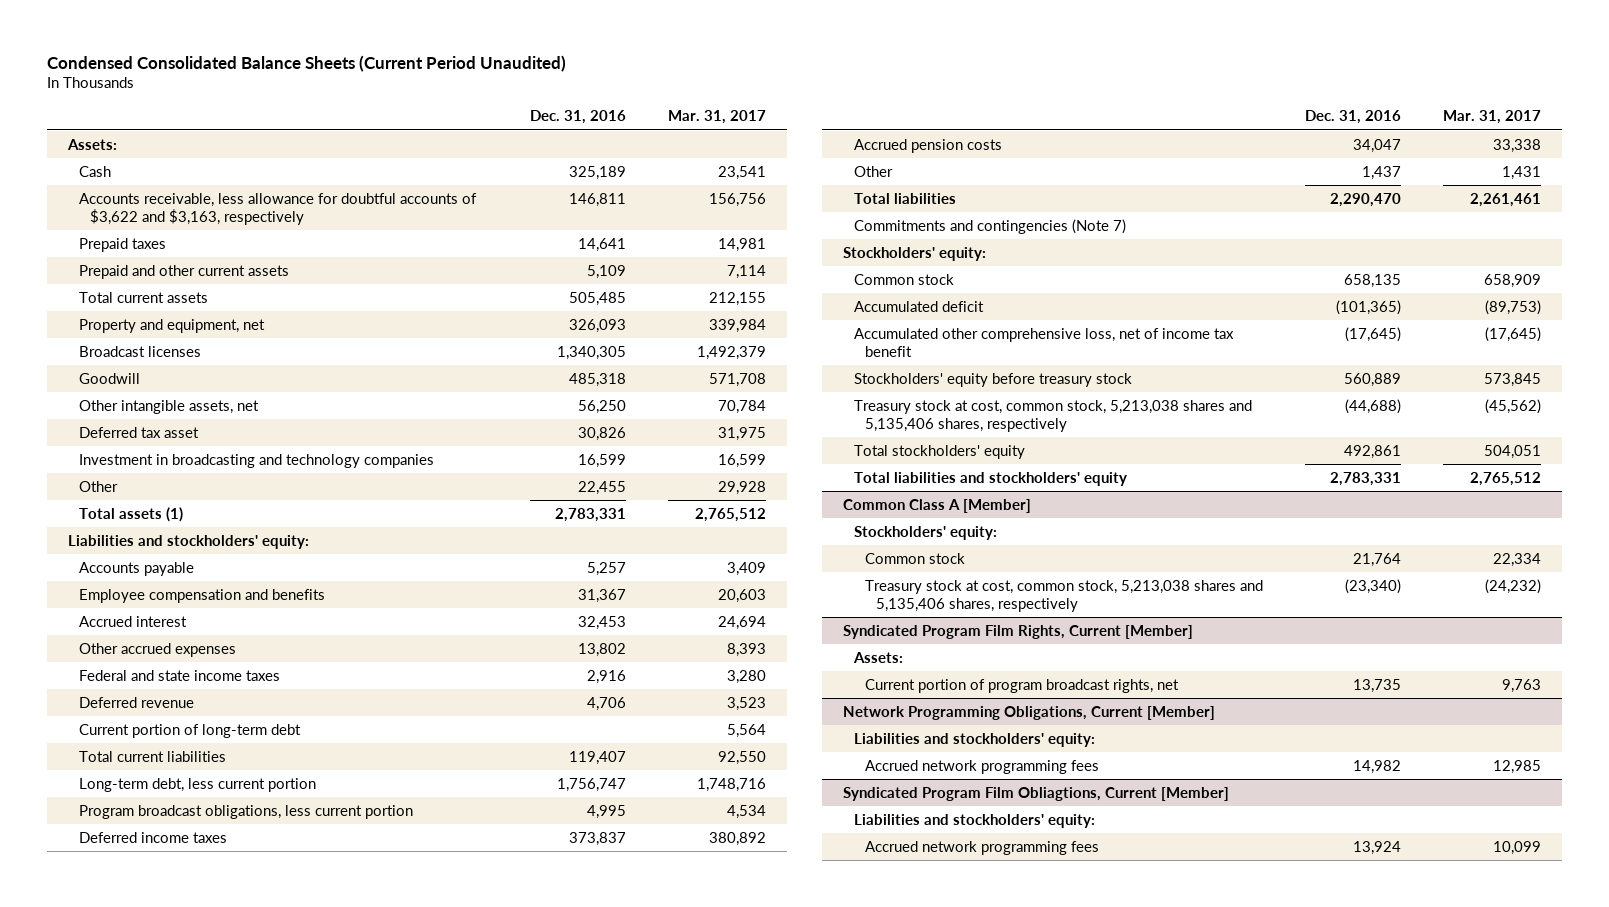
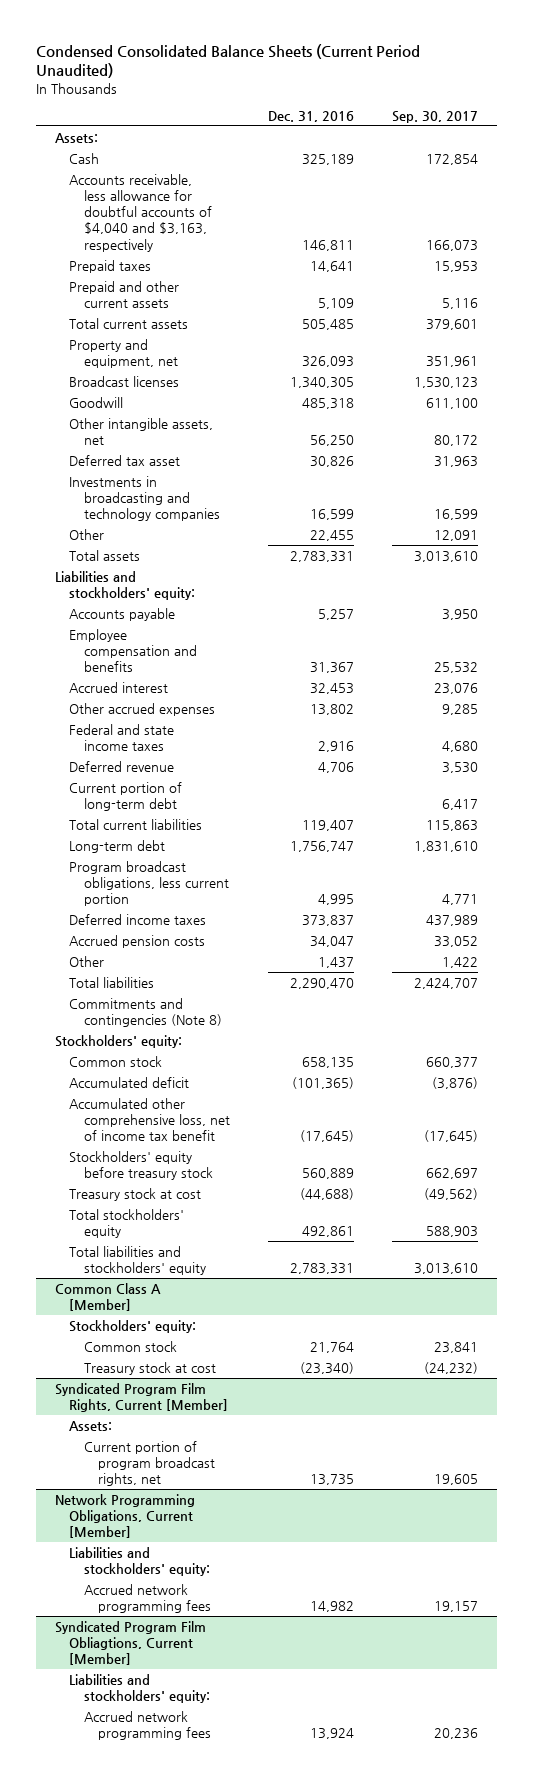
[667,110,766,125] Mar. 31, 2017 -> none
none -> [391,111,478,124] Sep. 30, 2017
[78,192,477,225] Accounts receivable, less allowance for doubtful accounts of $3,622 and $3,163, respectively -> [69,173,212,252] Accounts receivable, less allowance for doubtful accounts of $4,040 and $3,163, respectively
[78,453,434,468] Investment in broadcasting and technology companies -> [69,475,220,522] Investments in broadcasting and technology companies
[78,506,183,522] Total assets (1) -> [69,549,141,561] Total assets
[78,777,316,792] Long-term debt, less current portion -> [69,839,166,853] Long-term debt
[854,218,1127,234] Commitments and contingencies (Note 7) -> [69,997,222,1027] Commitments and contingencies (Note 8)
[854,399,1253,432] Treasury stock at cost, common stock, 5,213,038 shares and 5,135,406 shares, respectively -> [69,1187,202,1201] Treasury stock at cost
[865,579,1264,612] Treasury stock at cost, common stock, 5,213,038 shares and 5,135,406 shares, respectively -> [83,1361,216,1375] Treasury stock at cost

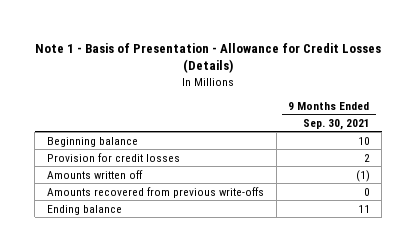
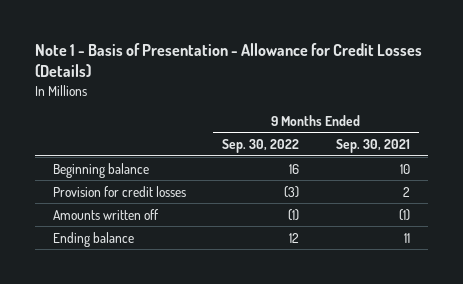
none -> [222,139,300,154] Sep. 30, 2022
[47,186,265,198] Amounts recovered from previous write-offs -> none

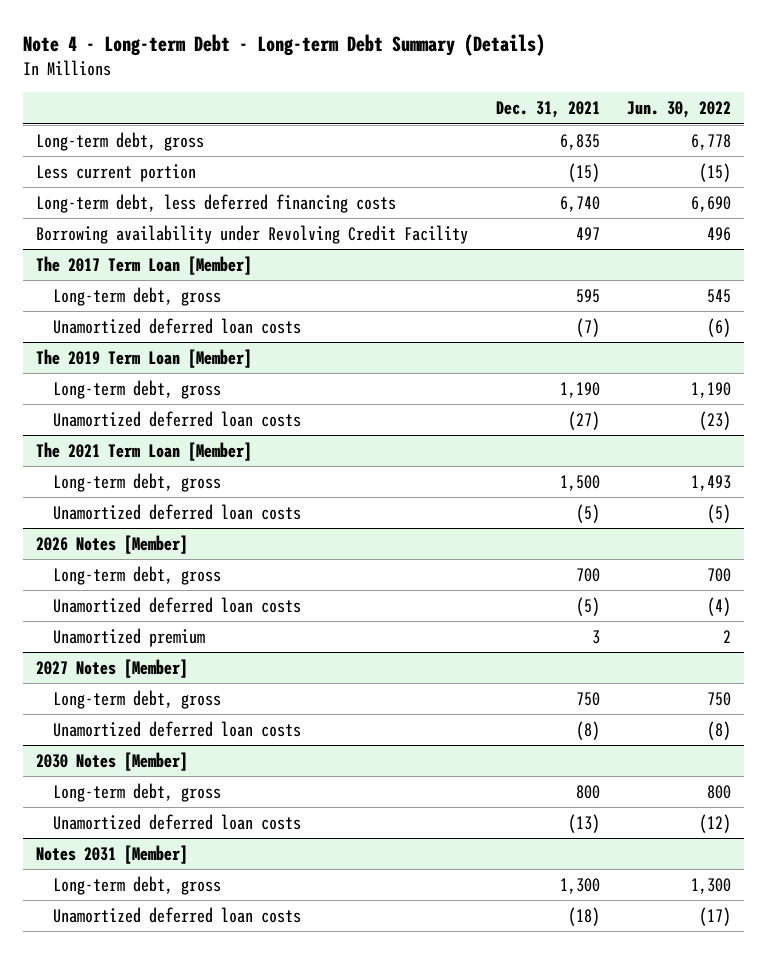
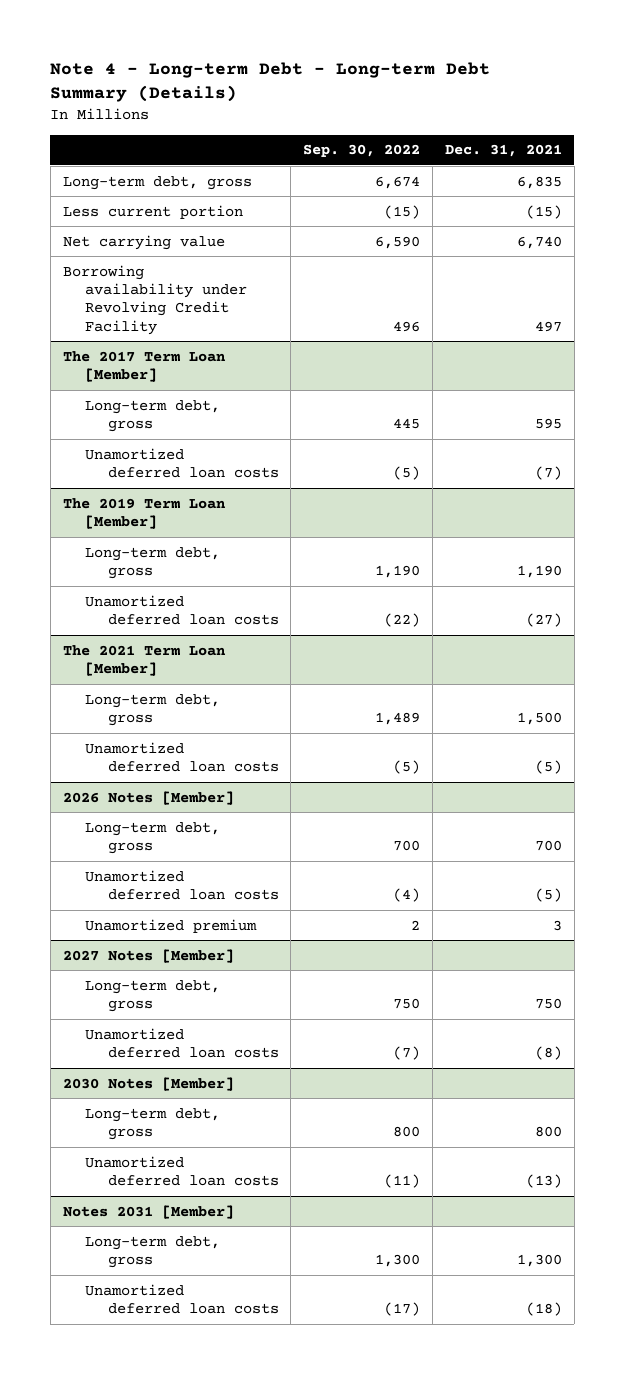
[626,101,731,119] Jun. 30, 2022 -> none
none -> [303,144,421,158] Sep. 30, 2022
[36,193,397,213] Long-term debt, less deferred financing costs -> [62,234,225,250] Net carrying value

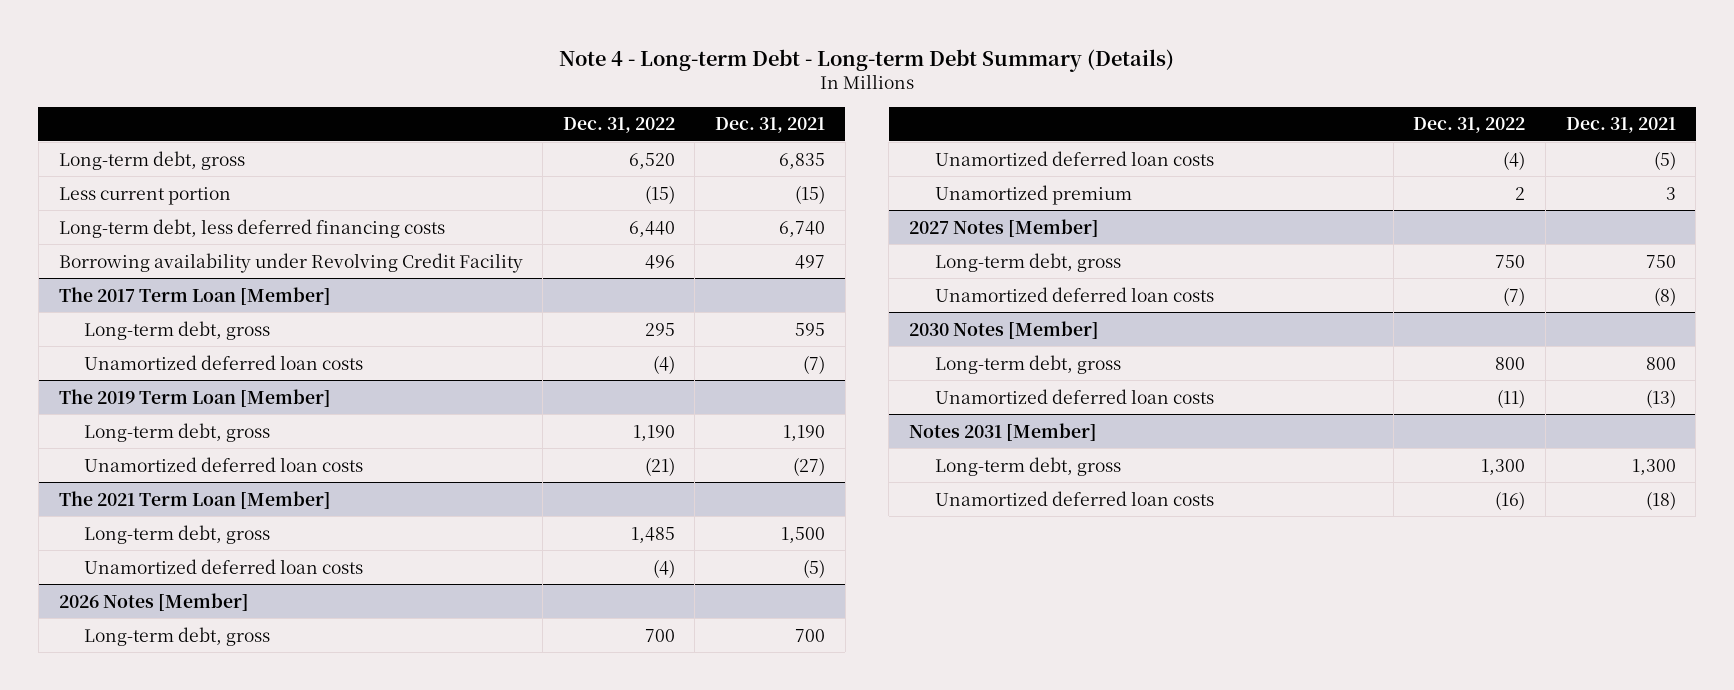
[303,144,421,158] Sep. 30, 2022 -> none
none -> [562,117,675,134] Dec. 31, 2022
[62,234,225,250] Net carrying value -> [58,218,445,238] Long-term debt, less deferred financing costs

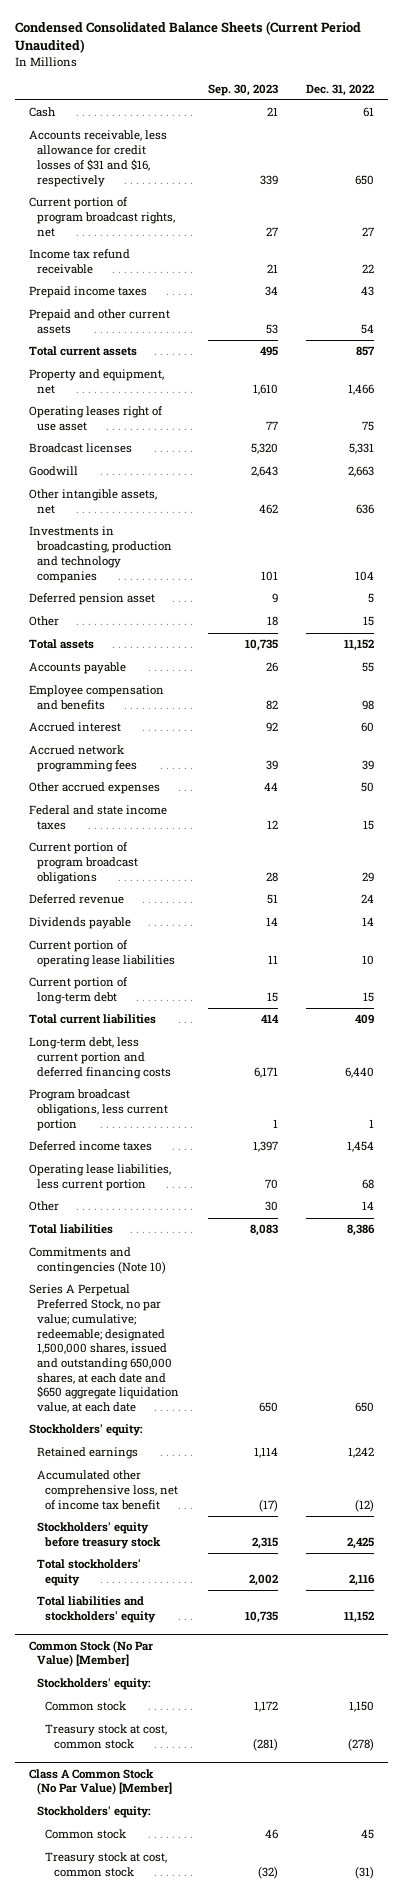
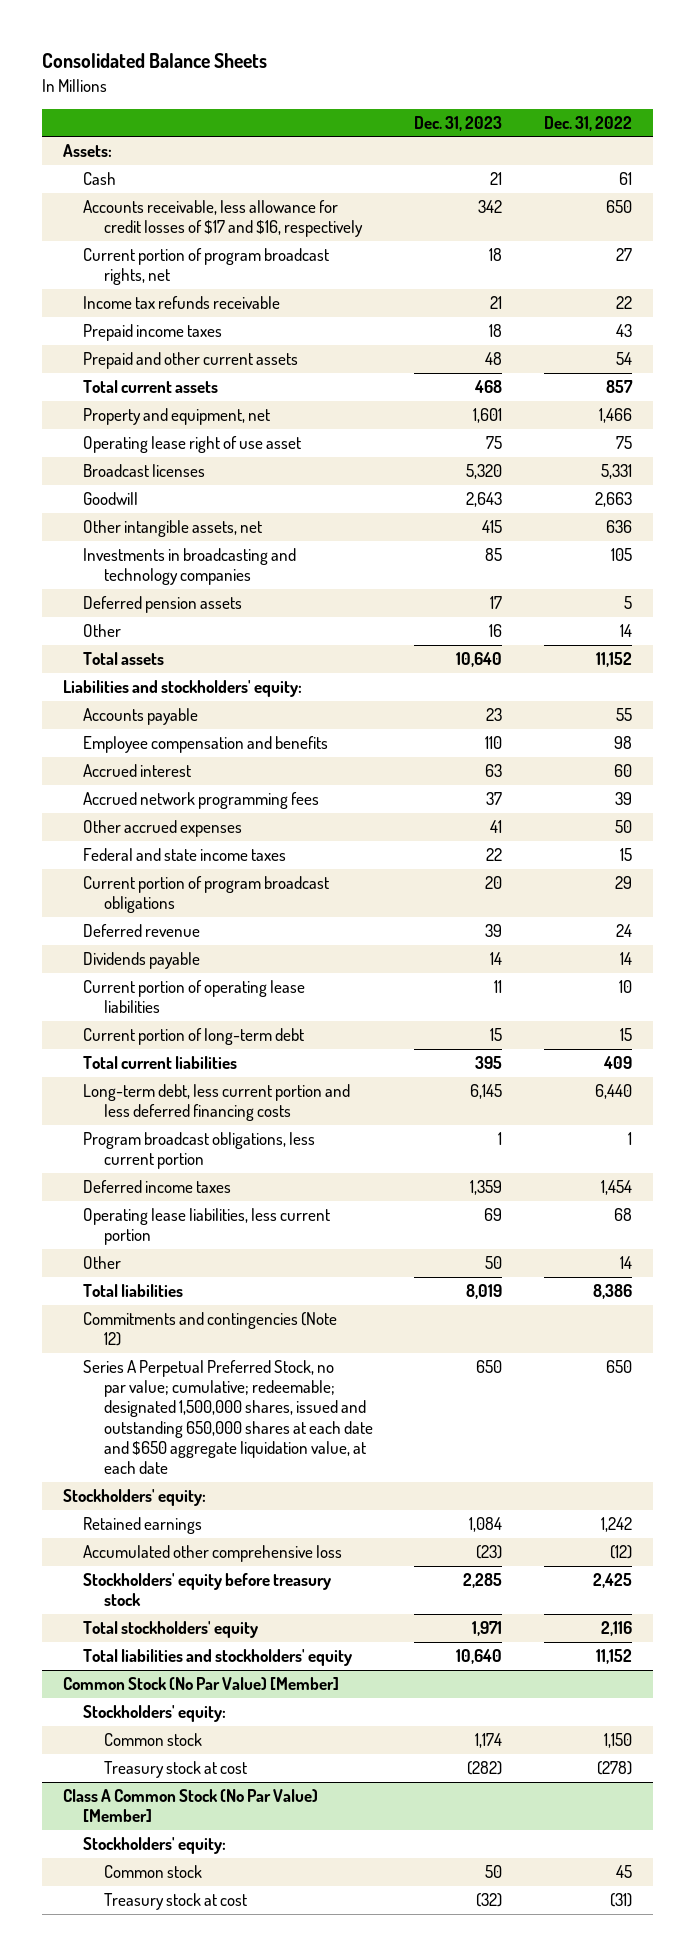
[14,21,361,54] Condensed Consolidated Balance Sheets (Current Period Unaudited) -> [41,53,267,69] Consolidated Balance Sheets
[207,83,278,96] Sep. 30, 2023 -> none
none -> [414,115,503,131] Dec. 31, 2023
none -> [62,144,112,158] Assets:
[28,130,167,187] Accounts receivable, less allowance for credit losses of $31 and $16, respectively -> [83,200,363,238] Accounts receivable, less allowance for credit losses of $17 and $16, respectively
[28,249,130,275] Income tax refund receivable -> [83,296,281,310] Income tax refunds receivable
[28,406,163,432] Operating leases right of use asset -> [83,436,302,454] Operating lease right of use asset
[28,526,173,583] Investments in broadcasting, production and technology companies -> [83,548,297,586] Investments in broadcasting and technology companies
[354,570,374,581] 104 -> [610,548,632,562] 105
[28,593,155,606] Deferred pension asset -> [83,596,243,614] Deferred pension assets
[362,616,374,627] 15 -> [619,624,632,638] 14
none -> [62,680,302,698] Liabilities and stockholders' equity:
[28,1037,172,1079] Long-term debt, less current portion and deferred financing costs -> [83,1084,351,1122] Long-term debt, less current portion and less deferred financing costs
[28,1247,167,1275] Commitments and contingencies (Note 10) -> [83,1312,338,1347] Commitments and contingencies (Note 12)
[28,1284,180,1414] Series A Perpetual Preferred Stock, no par value; cumulative; redeemable; designated 1,500,000 shares, issued and outstanding 650,000 shares, at each date and $650 aggregate liquidation value, at each date -> [83,1360,373,1475] Series A Perpetual Preferred Stock, no par value; cumulative; redeemable; designated 1,500,000 shares, issued and outstanding 650,000 shares at each date and $650 aggregate liquidation value, at each date
[37,1470,179,1510] Accumulated other comprehensive loss, net of income tax benefit -> [83,1545,343,1563] Accumulated other comprehensive loss
[45,1724,168,1750] Treasury stock at cost, common stock -> [103,1761,247,1779] Treasury stock at cost
[45,1852,168,1878] Treasury stock at cost, common stock -> [103,1893,247,1911] Treasury stock at cost

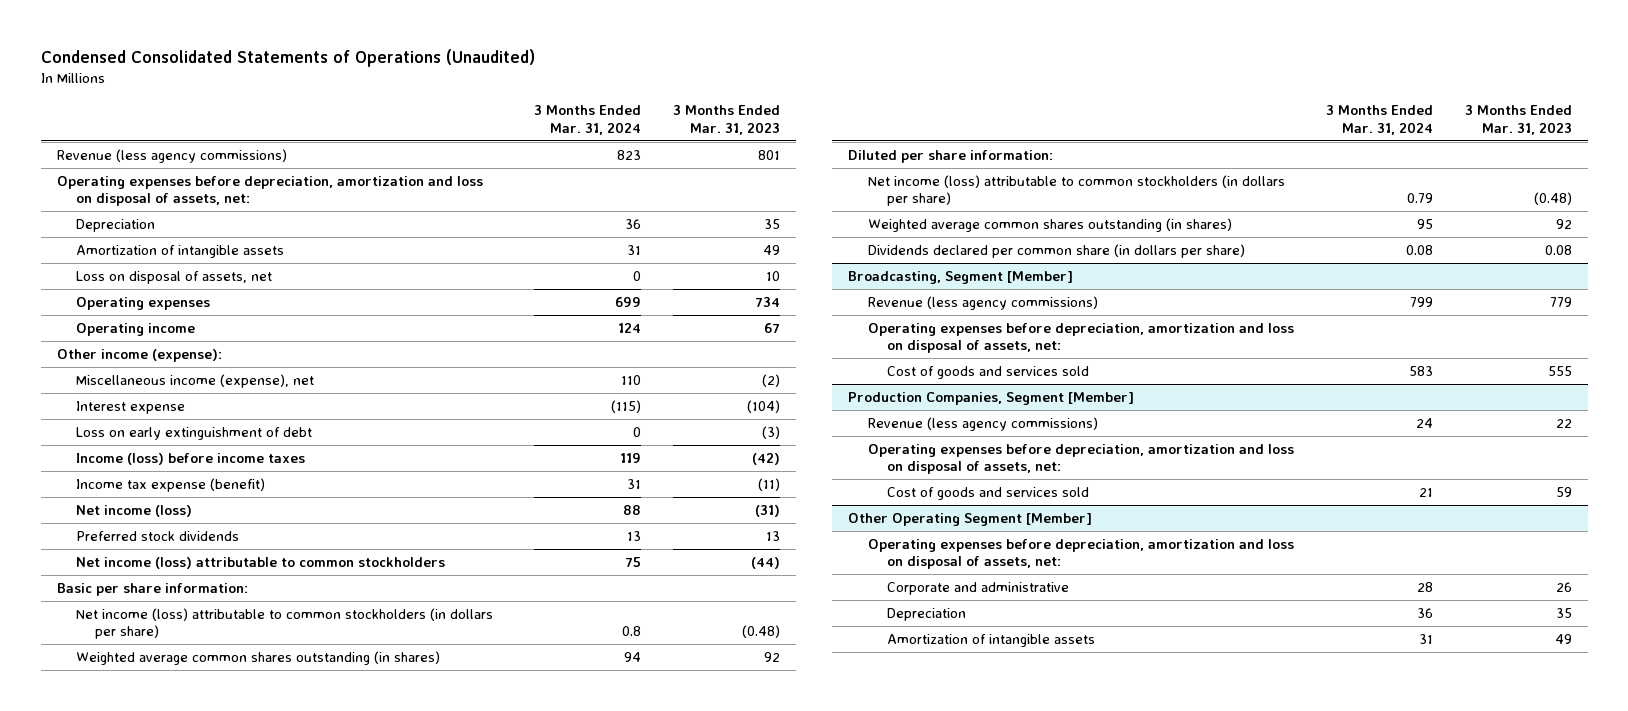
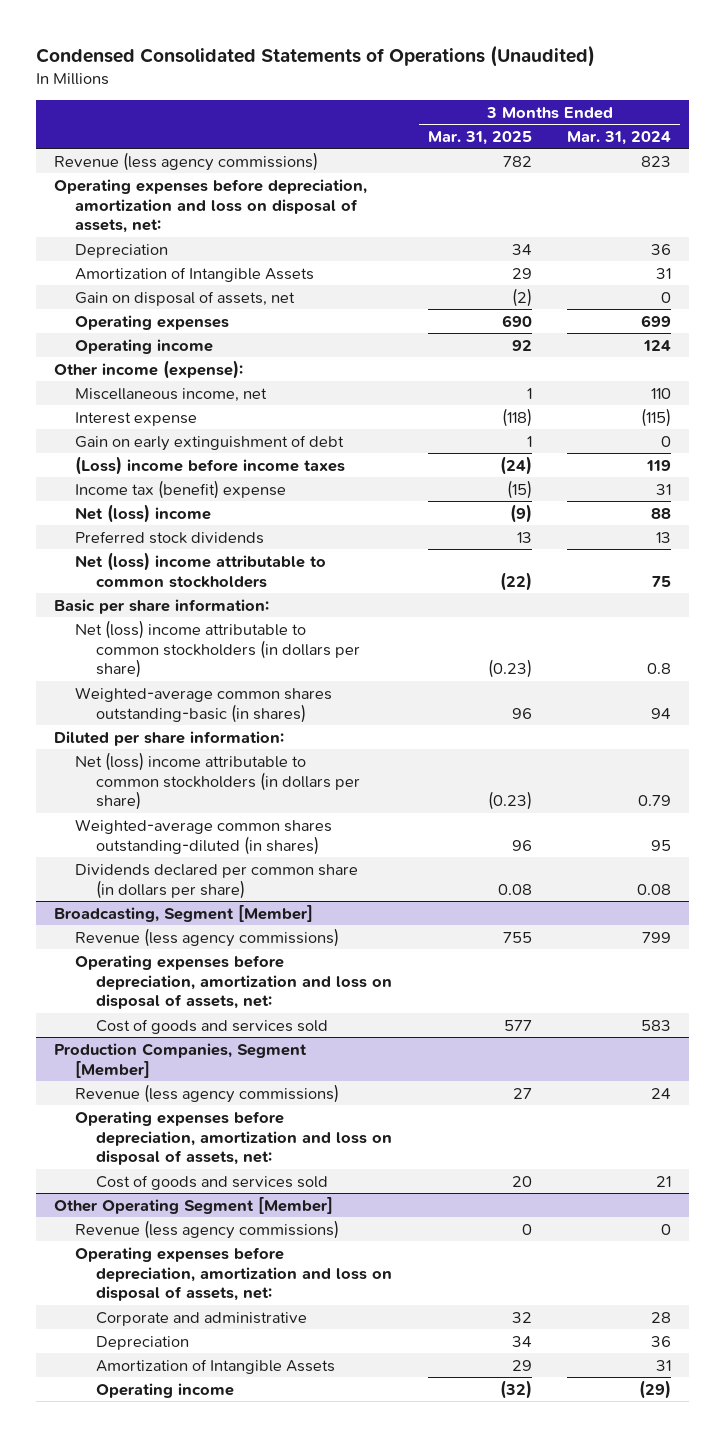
[672,105,780,135] 3 Months Ended Mar. 31, 2023 -> none
none -> [427,130,532,145] Mar. 31, 2025
[76,244,285,258] Amortization of intangible assets -> [75,266,315,282] Amortization of Intangible Assets
[76,270,273,284] Loss on disposal of assets, net -> [75,290,296,306] Gain on disposal of assets, net
[76,373,315,388] Miscellaneous income (expense), net -> [75,387,268,402] Miscellaneous income, net
[76,426,313,440] Loss on early extinguishment of debt -> [75,434,345,451] Gain on early extinguishment of debt
[76,452,306,465] Income (loss) before income taxes -> [75,455,346,475] (Loss) income before income taxes
[76,477,266,492] Income tax expense (benefit) -> [75,479,287,499] Income tax (benefit) expense
[76,504,193,517] Net income (loss) -> [75,503,212,523] Net (loss) income
[76,556,446,569] Net income (loss) attributable to common stockholders -> [75,551,327,588] Net (loss) income attributable to common stockholders
[76,607,494,640] Net income (loss) attributable to common stockholders (in dollars per share) -> [75,619,361,679] Net (loss) income attributable to common stockholders (in dollars per share)
[76,650,441,665] Weighted average common shares outstanding (in shares) -> [75,686,333,723] Weighted-average common shares outstanding-basic (in shares)
[867,174,1285,207] Net income (loss) attributable to common stockholders (in dollars per share) -> [75,751,361,811] Net (loss) income attributable to common stockholders (in dollars per share)
[867,217,1232,232] Weighted average common shares outstanding (in shares) -> [75,818,333,855] Weighted-average common shares outstanding-diluted (in shares)
none -> [75,1219,340,1239] Revenue (less agency commissions)
[887,633,1096,647] Amortization of intangible assets -> [96,1358,336,1374] Amortization of Intangible Assets
none -> [96,1382,235,1398] Operating income

